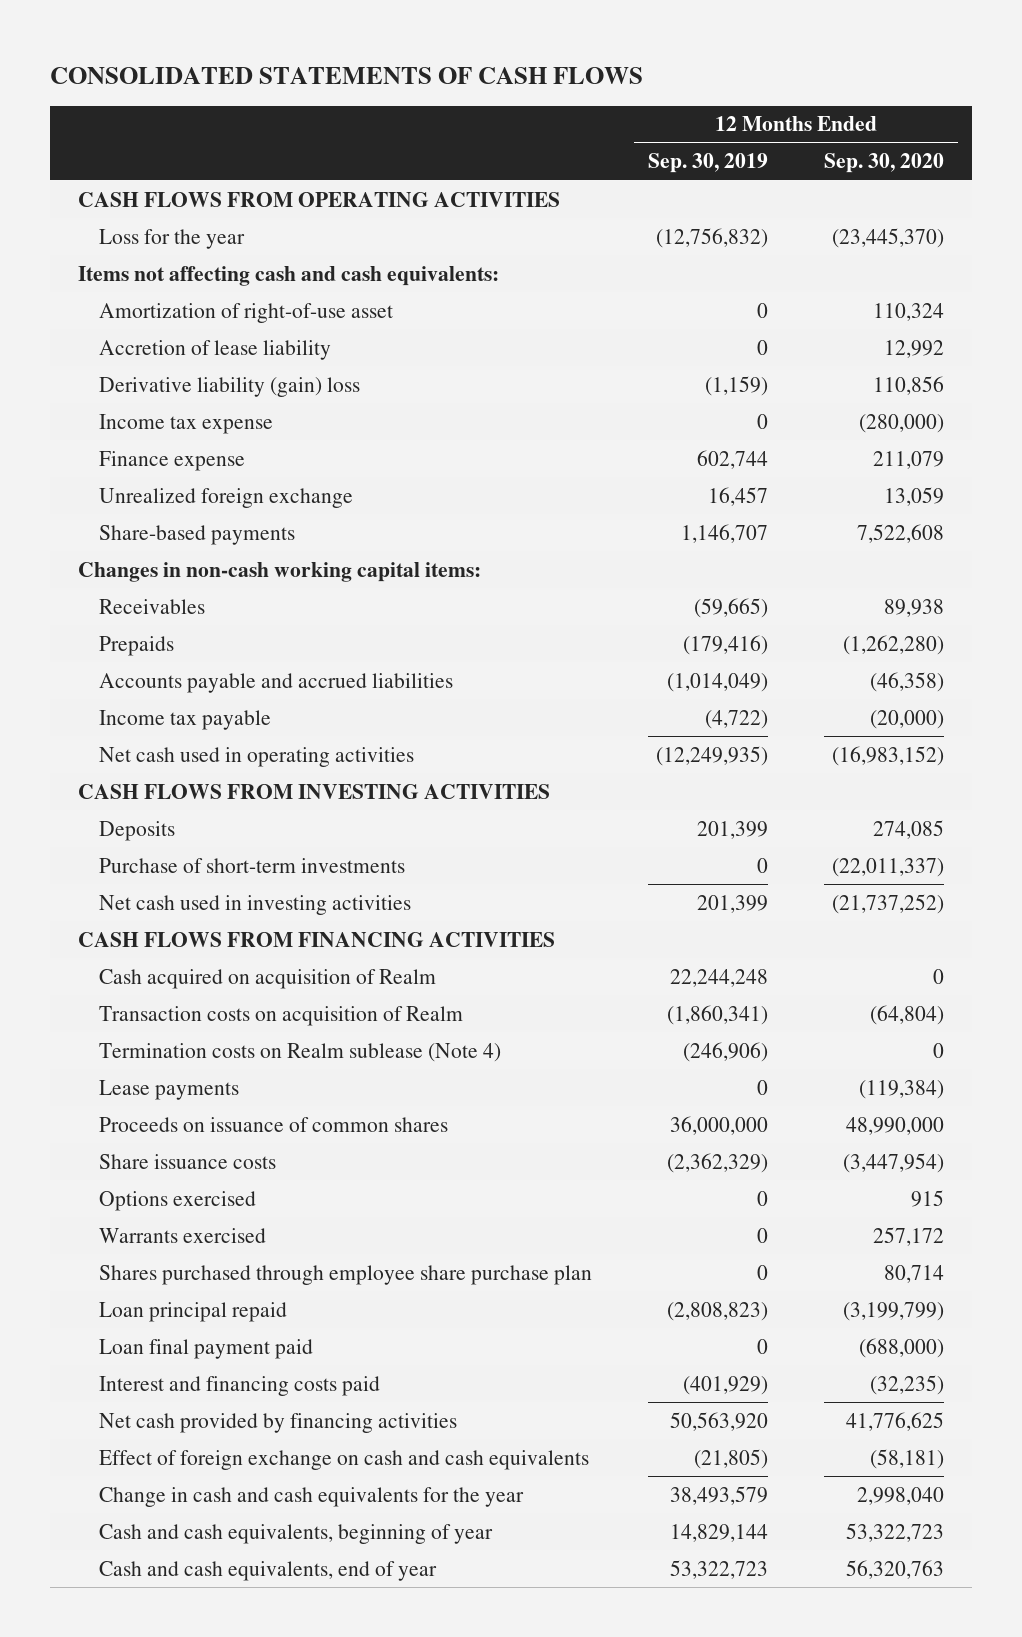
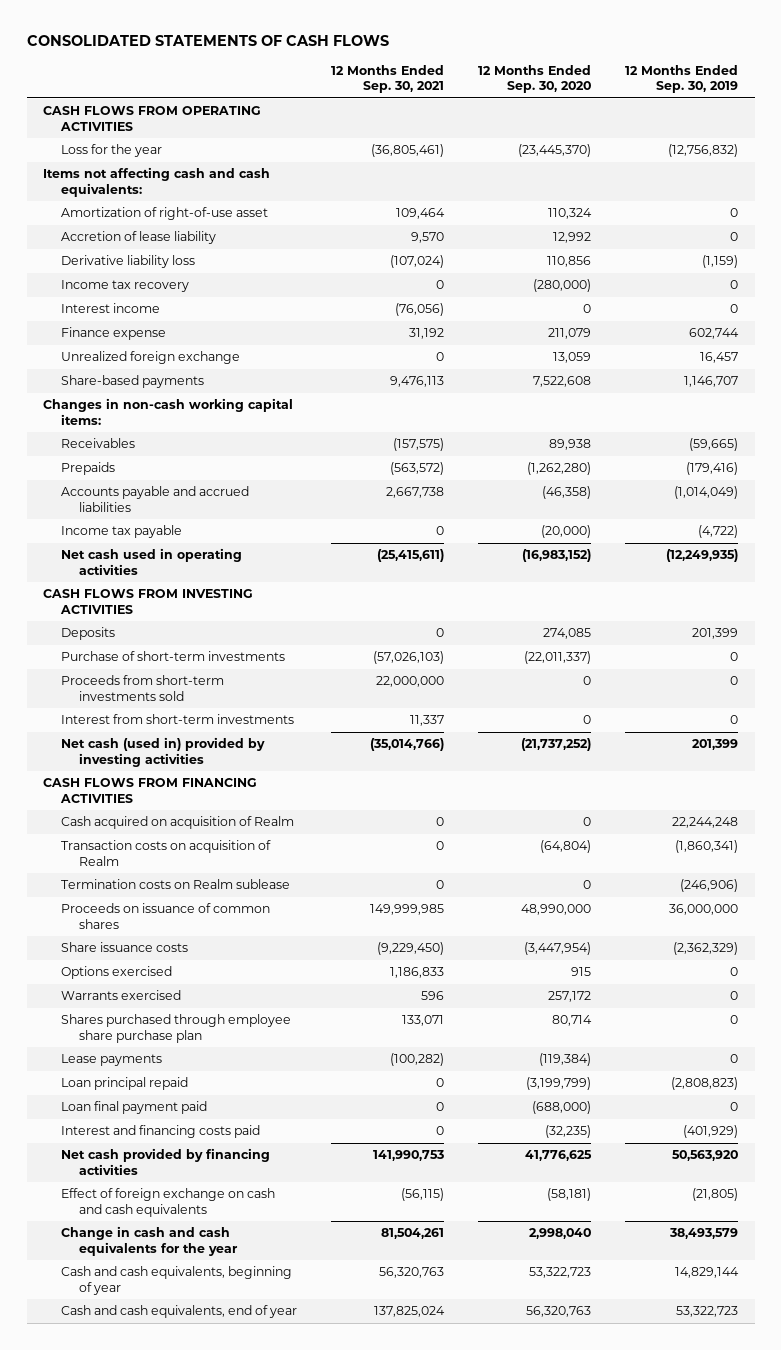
none -> [331,65,445,94] 12 Months Ended Sep. 30, 2021
[99,376,361,397] Derivative liability (gain) loss -> [61,255,196,269] Derivative liability loss
[99,413,274,434] Income tax expense -> [61,280,190,293] Income tax recovery
none -> [61,303,161,314] Interest income
none -> [61,675,225,701] Proceeds from short-term investments sold
none -> [61,714,295,725] Interest from short-term investments
[99,894,412,915] Net cash used in investing activities -> [61,737,266,767] Net cash (used in) provided by investing activities
[99,1042,502,1062] Termination costs on Realm sublease (Note 4) -> [61,879,291,890] Termination costs on Realm sublease
[99,1079,240,1100] Lease payments -> [61,1054,163,1067] Lease payments

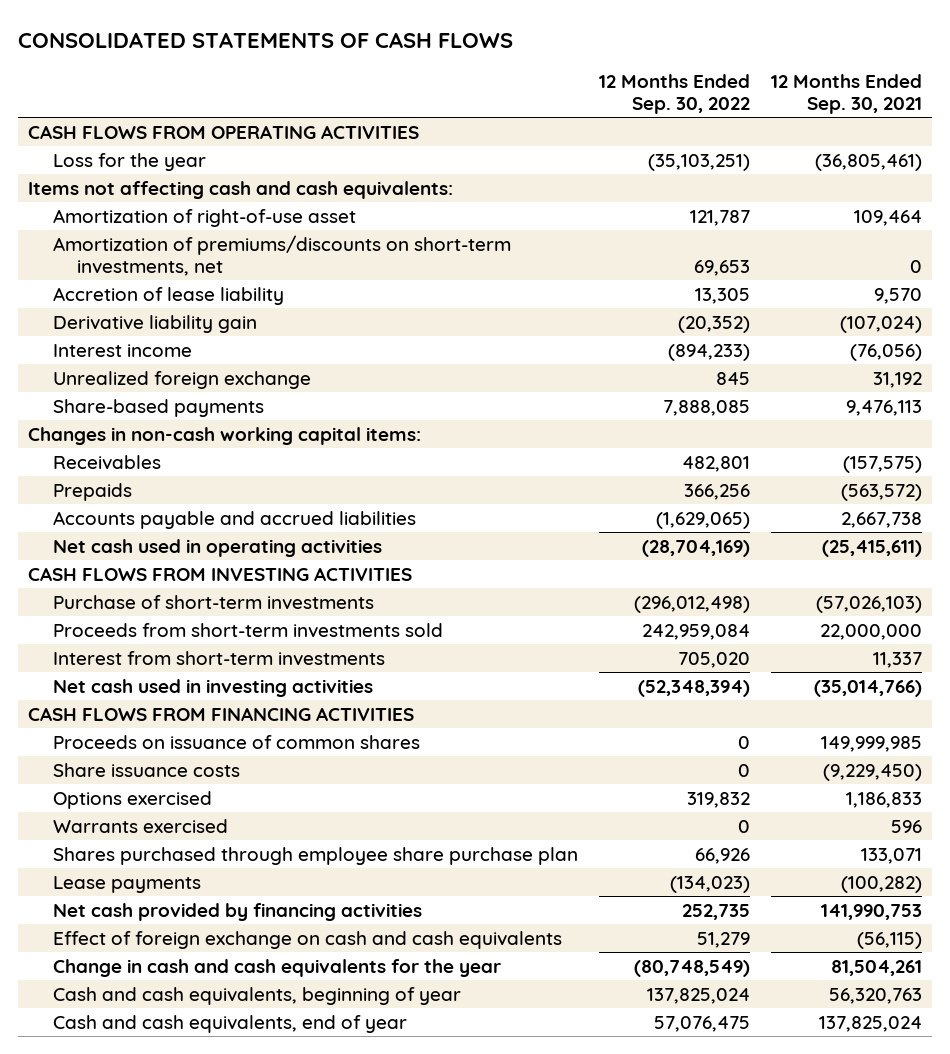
[478,65,592,94] 12 Months Ended Sep. 30, 2020 -> none
[624,65,738,94] 12 Months Ended Sep. 30, 2019 -> none
none -> [598,73,750,115] 12 Months Ended Sep. 30, 2022
none -> [52,234,511,277] Amortization of premiums/discounts on short-term investments, net
[61,280,190,293] Income tax recovery -> none
[61,255,196,269] Derivative liability loss -> [52,314,257,333] Derivative liability gain
[61,327,167,341] Finance expense -> none
[436,352,445,362] 0 -> [872,371,922,388] 31,192
[61,525,183,539] Income tax payable -> none
[61,627,116,641] Deposits -> none
[61,737,266,767] Net cash (used in) provided by investing activities -> [52,678,373,697] Net cash used in investing activities
[61,816,295,830] Cash acquired on acquisition of Realm -> none
[61,840,272,866] Transaction costs on acquisition of Realm -> none
[61,879,291,890] Termination costs on Realm sublease -> none
[61,1077,189,1091] Loan principal repaid -> none
[61,1101,208,1115] Loan final payment paid -> none
[61,1125,261,1139] Interest and financing costs paid -> none

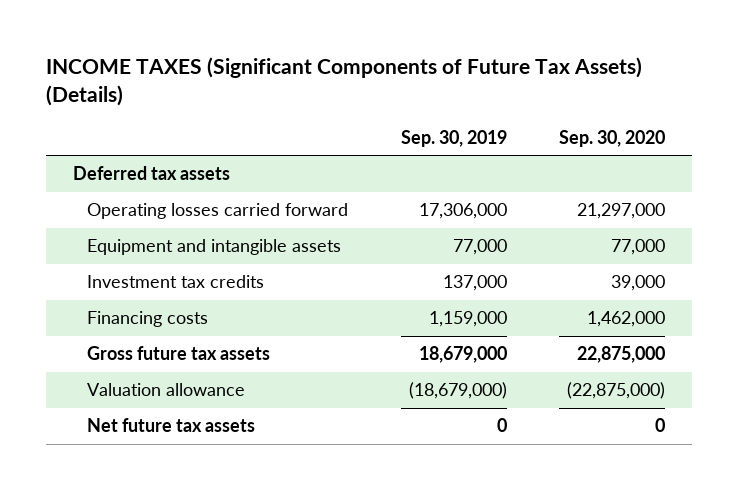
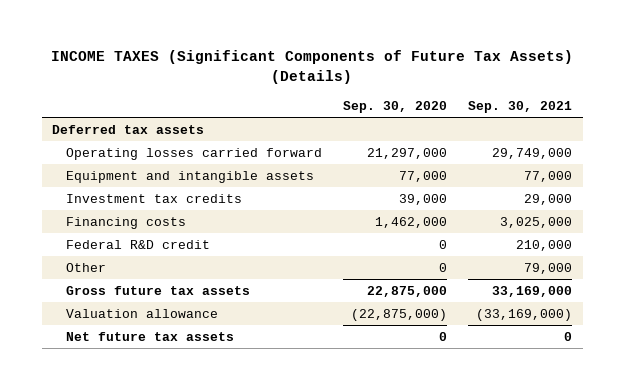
[400,129,507,147] Sep. 30, 2019 -> none
none -> [468,101,573,114] Sep. 30, 2021
none -> [65,239,210,249] Federal R&D credit
none -> [65,262,106,272] Other

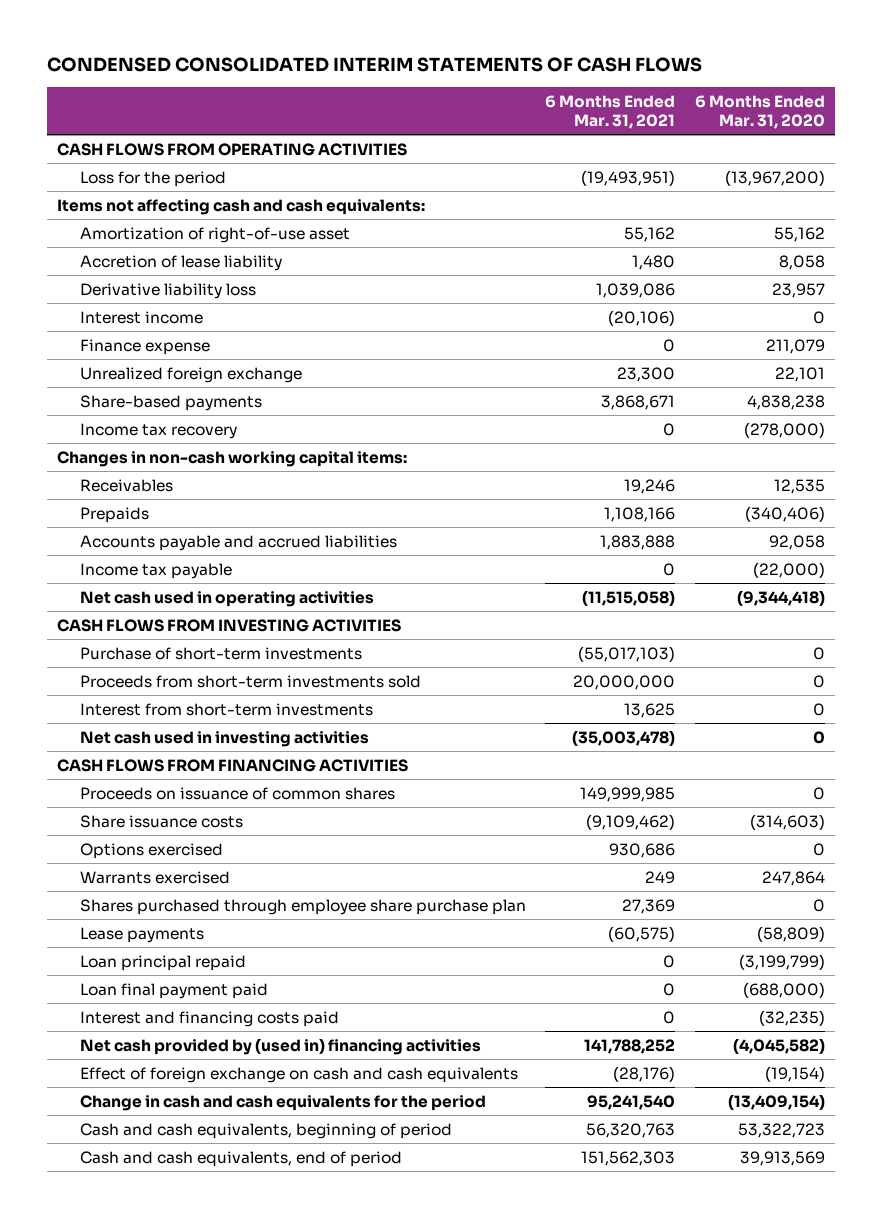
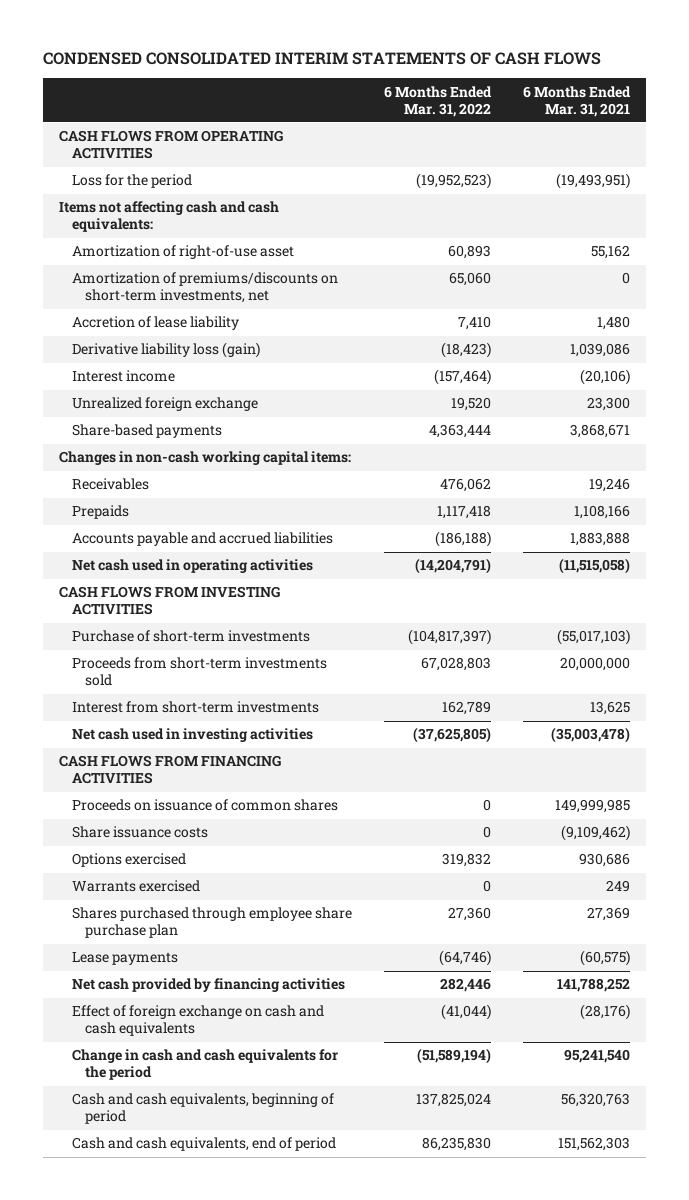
[695,94,826,129] 6 Months Ended Mar. 31, 2020 -> none
none -> [384,85,493,117] 6 Months Ended Mar. 31, 2022
none -> [71,272,338,304] Amortization of premiums/discounts on short-term investments, net
[79,282,256,299] Derivative liability loss -> [71,342,260,359] Derivative liability loss (gain)
[79,338,210,355] Finance expense -> none
[79,422,237,439] Income tax recovery -> none
[79,562,232,579] Income tax payable -> none
[79,954,246,971] Loan principal repaid -> none
[79,982,268,999] Loan final payment paid -> none
[79,1010,339,1027] Interest and financing costs paid -> none
[79,1037,481,1055] Net cash provided by (used in) financing activities -> [71,978,345,993] Net cash provided by financing activities

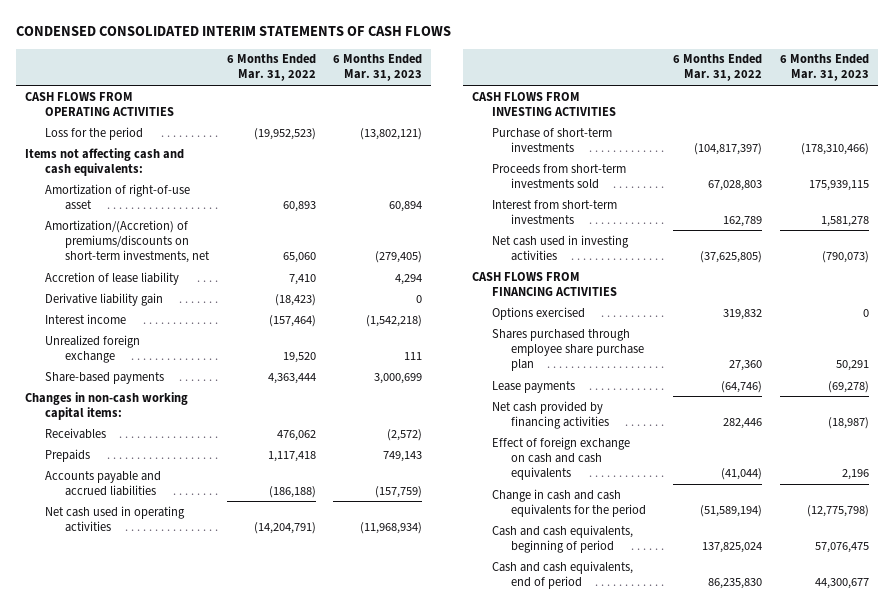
[523,85,632,117] 6 Months Ended Mar. 31, 2021 -> none
none -> [333,54,423,82] 6 Months Ended Mar. 31, 2023
[71,272,338,304] Amortization of premiums/discounts on short-term investments, net -> [45,219,211,264] Amortization/(Accretion) of premiums/discounts on short-term investments, net
[71,342,260,359] Derivative liability loss (gain) -> [45,292,164,306] Derivative liability gain
[71,799,338,812] Proceeds on issuance of common shares -> none
[71,826,208,839] Share issuance costs -> none
[71,880,200,893] Warrants exercised -> none

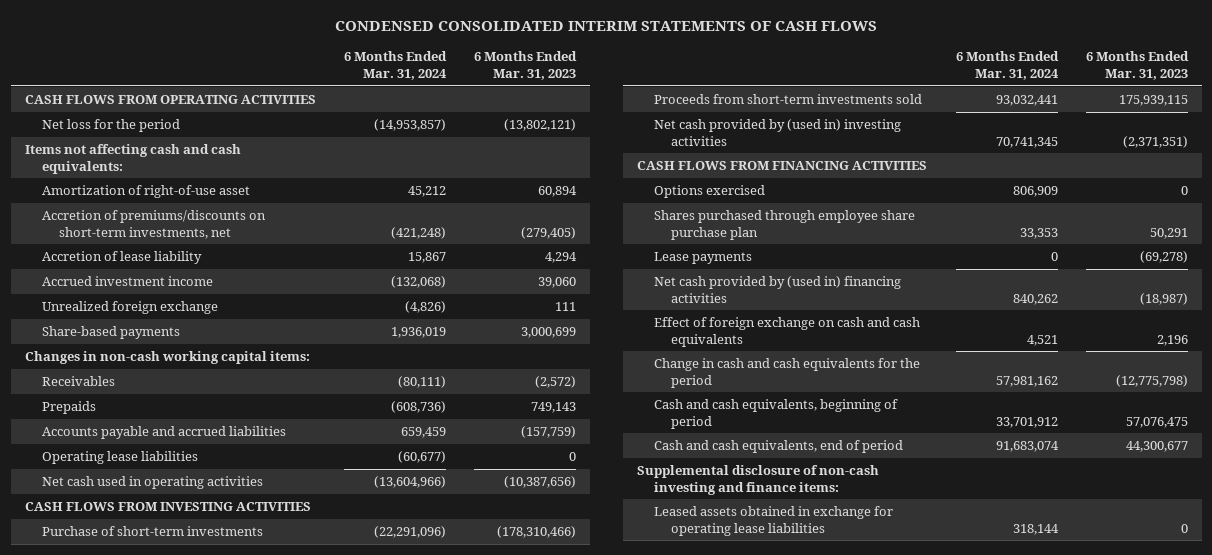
[226,54,316,82] 6 Months Ended Mar. 31, 2022 -> none
none -> [343,51,447,80] 6 Months Ended Mar. 31, 2024
[45,126,144,140] Loss for the period -> [41,119,180,133] Net loss for the period
[45,219,211,264] Amortization/(Accretion) of premiums/discounts on short-term investments, net -> [41,210,266,239] Accretion of premiums/discounts on short-term investments, net
[45,292,164,306] Derivative liability gain -> none
[45,313,127,324] Interest income -> none
none -> [41,276,213,287] Accrued investment income
none -> [41,451,198,465] Operating lease liabilities
[360,521,423,534] (11,968,934) -> [503,476,576,489] (10,387,656)
[491,199,617,224] Interest from short-term investments -> none
[491,234,629,261] Net cash used in investing activities -> [653,119,901,146] Net cash provided by (used in) investing activities
[821,250,869,263] (790,073) -> [1122,135,1188,148] (2,371,351)
[491,400,610,429] Net cash provided by financing activities -> [653,276,901,303] Net cash provided by (used in) financing activities
none -> [636,465,879,495] Supplemental disclosure of non-cash investing and finance items:
none -> [653,506,893,536] Leased assets obtained in exchange for operating lease liabilities

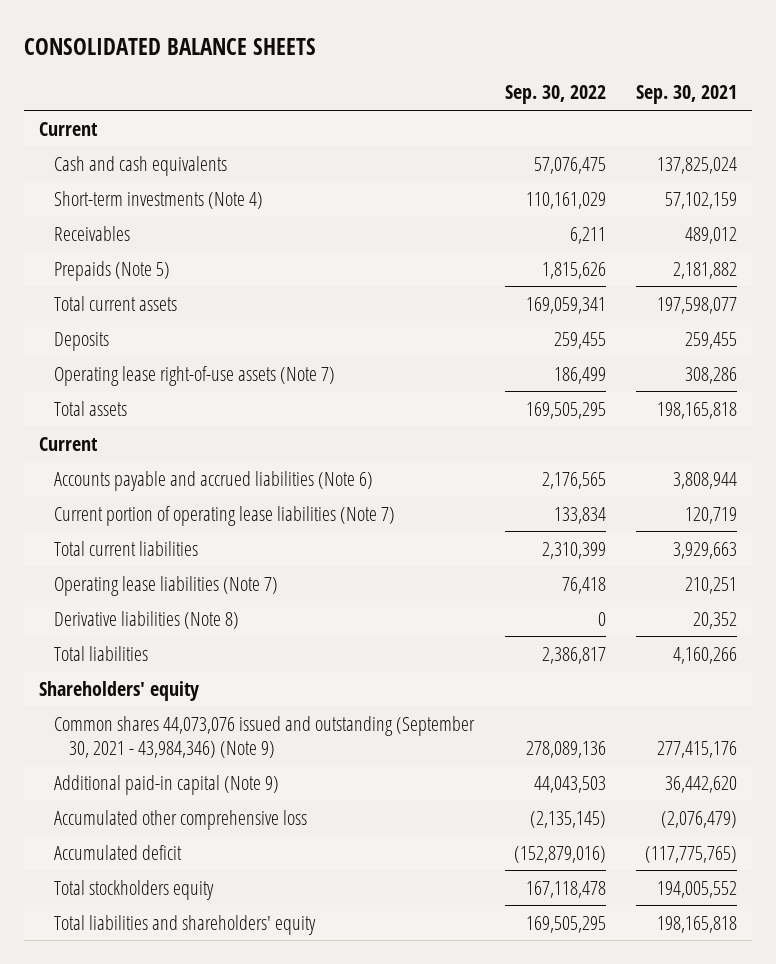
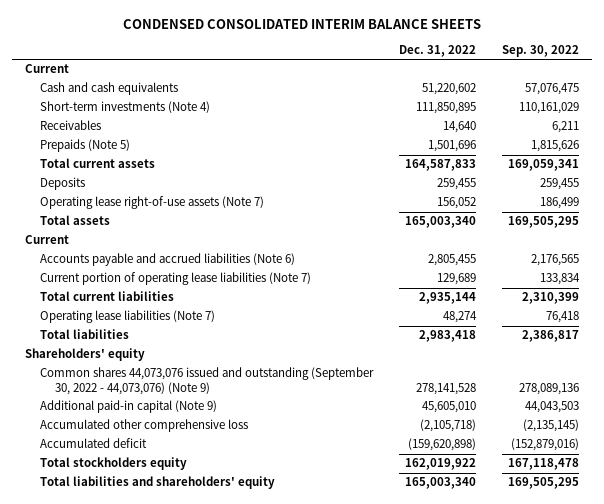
[23,37,316,55] CONSOLIDATED BALANCE SHEETS -> [122,19,481,30] CONDENSED CONSOLIDATED INTERIM BALANCE SHEETS
[635,85,737,105] Sep. 30, 2021 -> none
none -> [398,45,476,58] Dec. 31, 2022
[54,610,240,629] Derivative liabilities (Note 8) -> none
[54,715,476,758] Common shares 44,073,076 issued and outstanding (September 30, 2021 - 43,984,346) (Note 9) -> [39,367,374,395] Common shares 44,073,076 issued and outstanding (September 30, 2022 - 44,073,076) (Note 9)

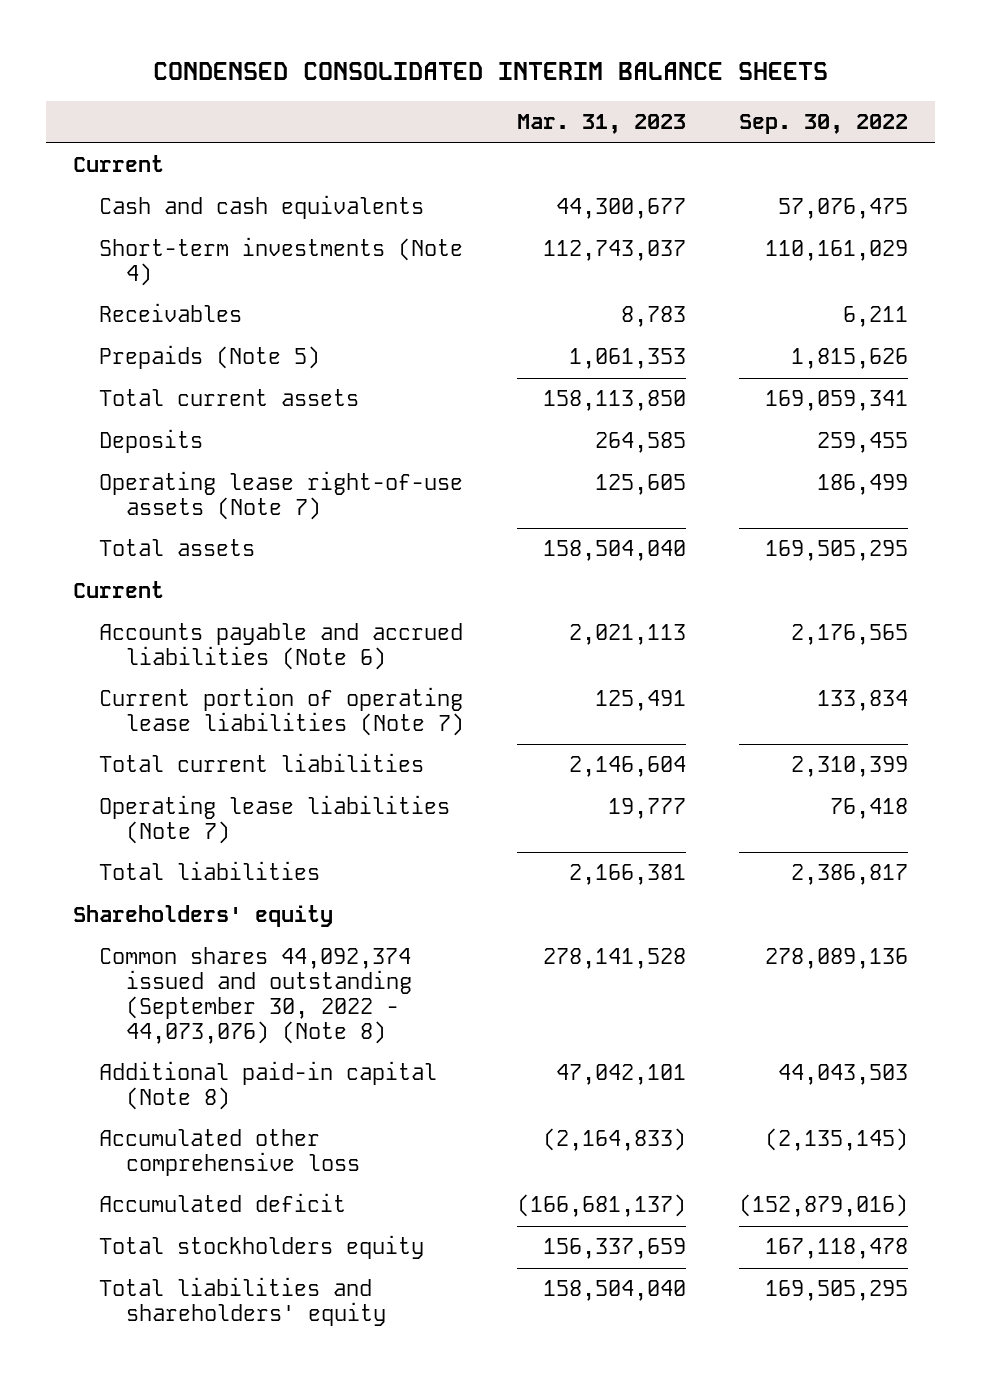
[398,45,476,58] Dec. 31, 2022 -> none
none -> [517,114,687,135] Mar. 31, 2023
[39,367,374,395] Common shares 44,073,076 issued and outstanding (September 30, 2022 - 44,073,076) (Note 9) -> [99,947,412,1044] Common shares 44,092,374 issued and outstanding (September 30, 2022 - 44,073,076) (Note 8)
[39,400,217,414] Additional paid-in capital (Note 9) -> [99,1061,438,1111] Additional paid-in capital (Note 8)

